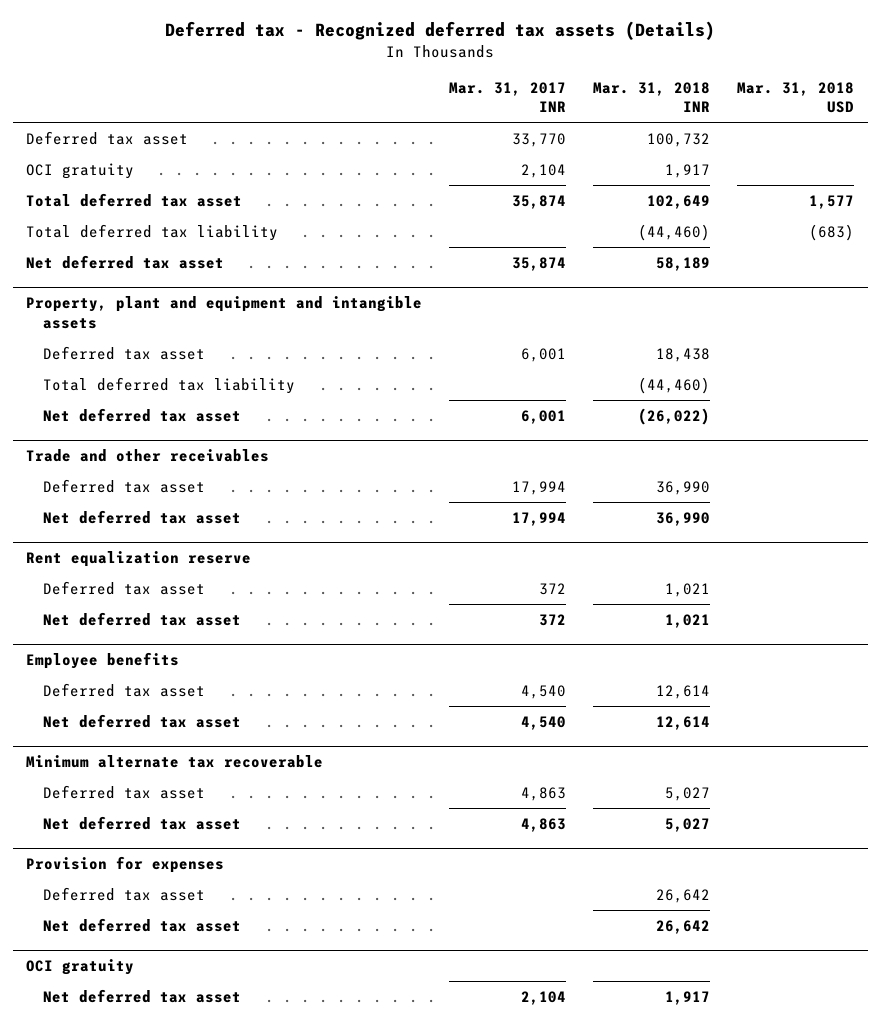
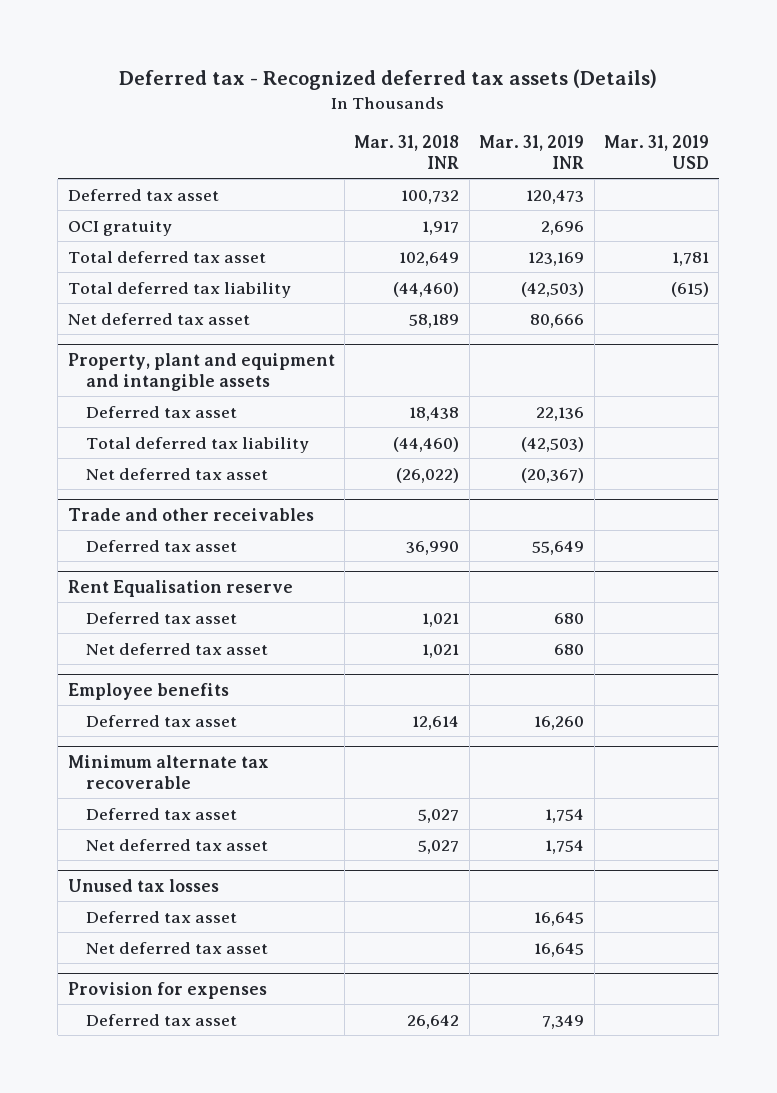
[449,81,567,113] Mar. 31, 2017 INR -> none
[737,81,855,114] Mar. 31, 2018 USD -> none
none -> [479,135,585,169] Mar. 31, 2019 INR
none -> [604,135,710,169] Mar. 31, 2019 USD
[42,509,241,524] Net deferred tax asset -> none
[26,551,252,568] Rent equalization reserve -> [67,579,293,597] Rent Equalisation reserve
[42,713,241,728] Net deferred tax asset -> none
none -> [67,878,219,892] Unused tax losses
none -> [85,910,237,923] Deferred tax asset
none -> [85,941,268,954] Net deferred tax asset
[42,917,241,932] Net deferred tax asset -> none
[26,959,135,976] OCI gratuity -> none
[42,988,241,1003] Net deferred tax asset -> none

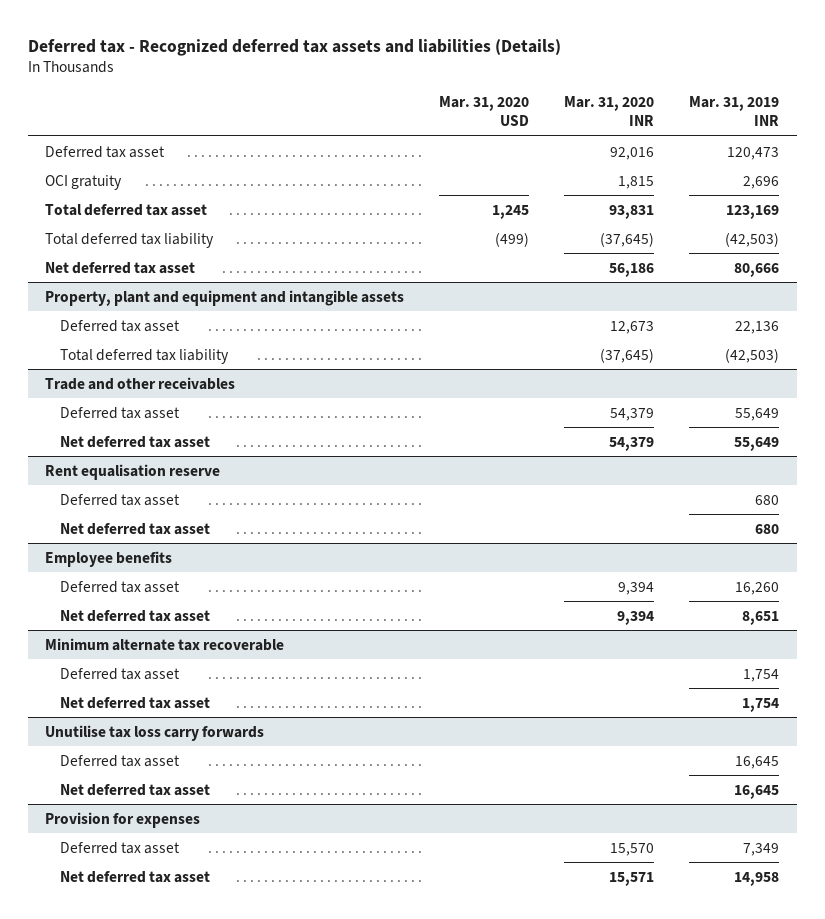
[119,69,658,91] Deferred tax - Recognized deferred tax assets (Details) -> [27,38,561,56] Deferred tax - Recognized deferred tax assets and liabilities (Details)
[354,135,460,169] Mar. 31, 2018 INR -> none
[604,135,710,169] Mar. 31, 2019 USD -> none
none -> [439,96,530,127] Mar. 31, 2020 USD
none -> [564,96,655,127] Mar. 31, 2020 INR
[85,467,268,480] Net deferred tax asset -> none
none -> [60,435,211,448] Net deferred tax asset
[67,579,293,597] Rent Equalisation reserve -> [45,463,221,480] Rent equalisation reserve
none -> [60,609,211,622] Net deferred tax asset
[67,878,219,892] Unused tax losses -> [45,724,265,741] Unutilise tax loss carry forwards
none -> [60,870,211,883] Net deferred tax asset

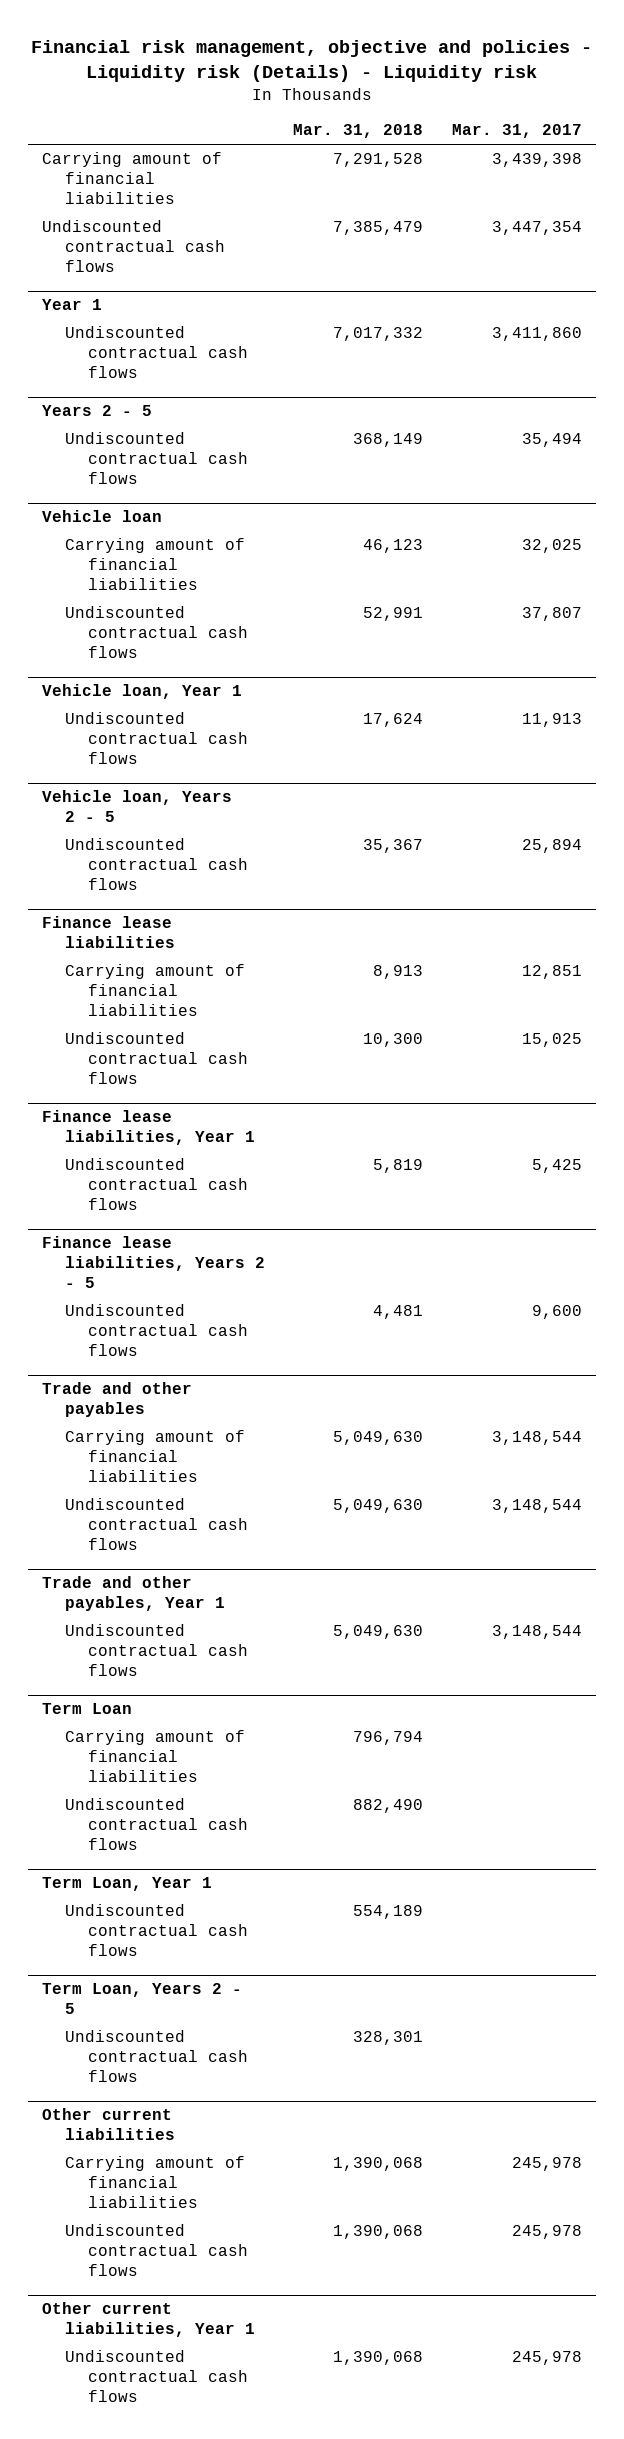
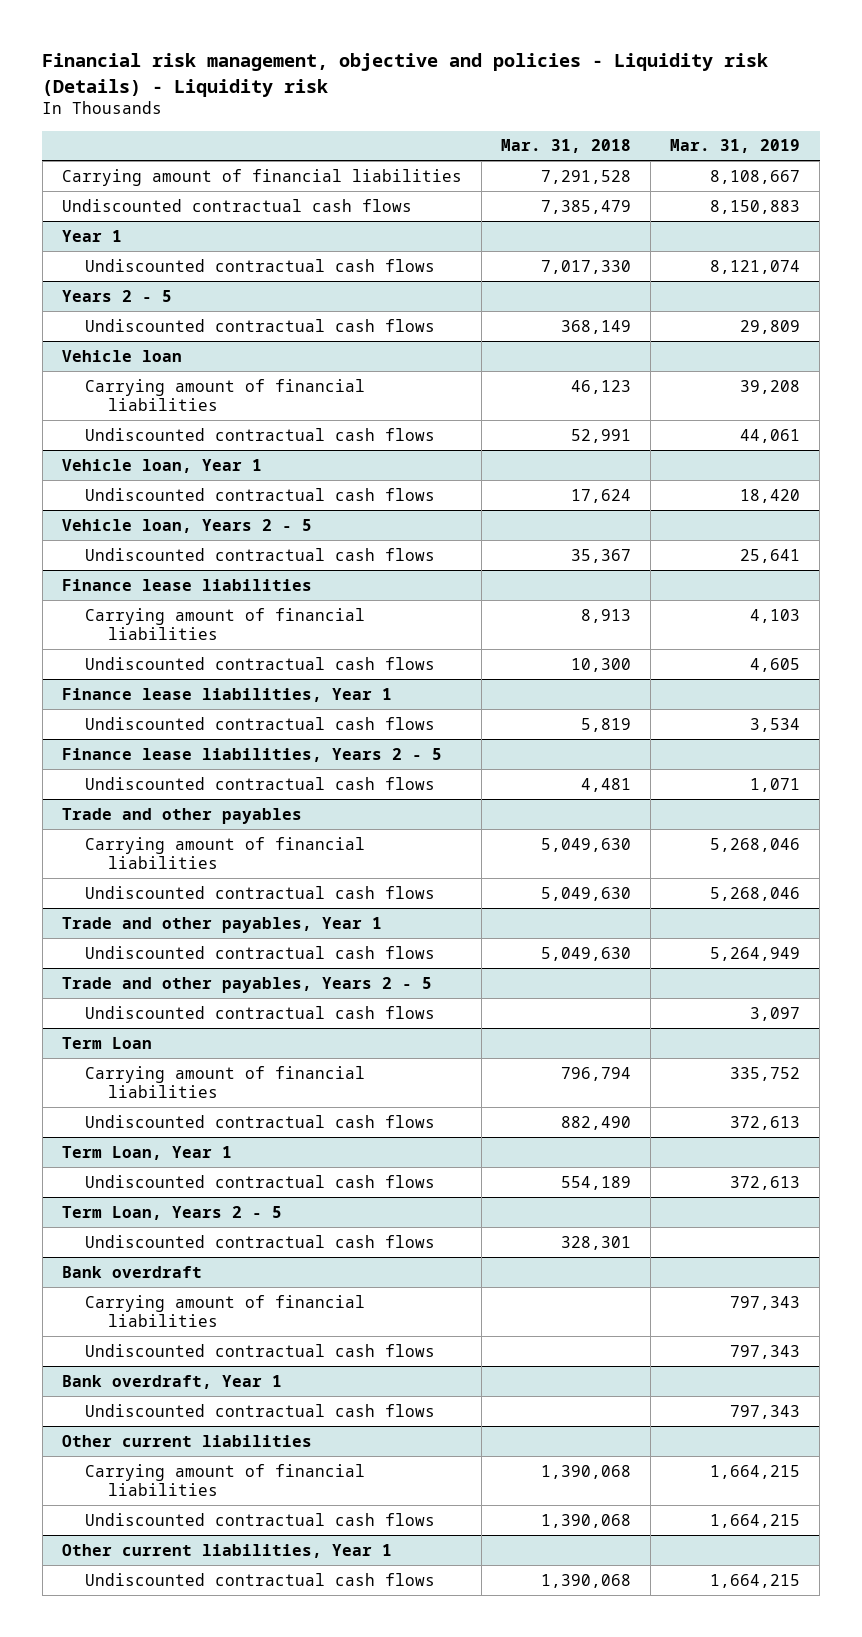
[451,124,582,139] Mar. 31, 2017 -> none
none -> [670,139,801,154] Mar. 31, 2019
[333,327,424,342] 7,017,332 -> [541,259,632,274] 7,017,330
none -> [61,976,432,993] Trade and other payables, Years 2 - 5
none -> [84,1005,435,1019] Undiscounted contractual cash flows
none -> [61,1265,202,1278] Bank overdraft
none -> [84,1294,365,1328] Carrying amount of financial liabilities
none -> [84,1343,435,1357] Undiscounted contractual cash flows
none -> [61,1374,282,1389] Bank overdraft, Year 1
none -> [84,1403,435,1417] Undiscounted contractual cash flows

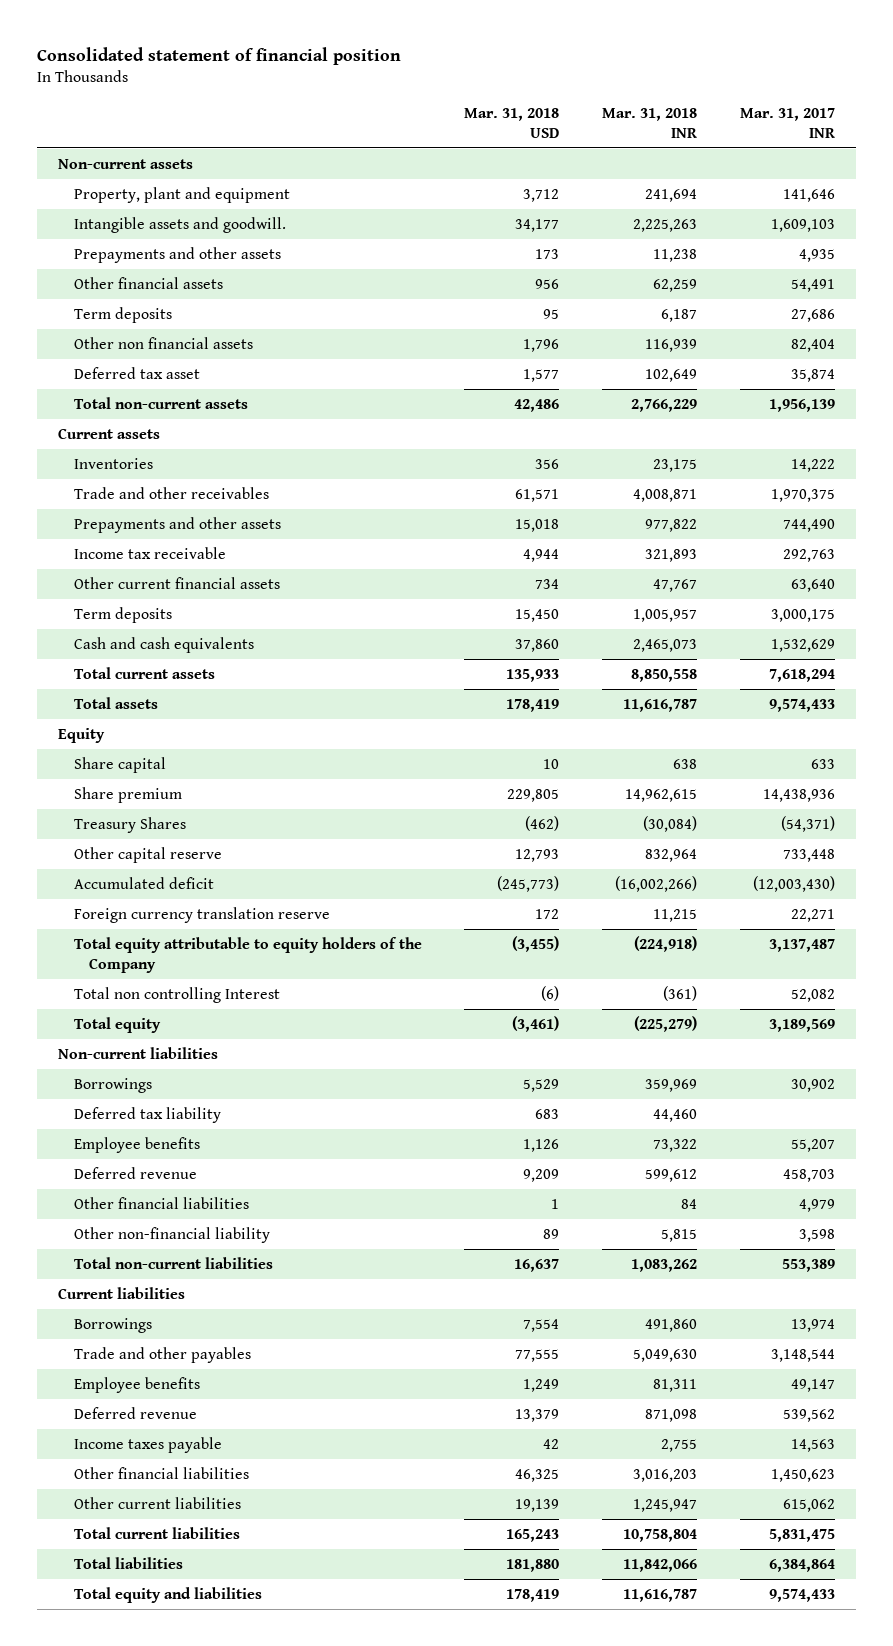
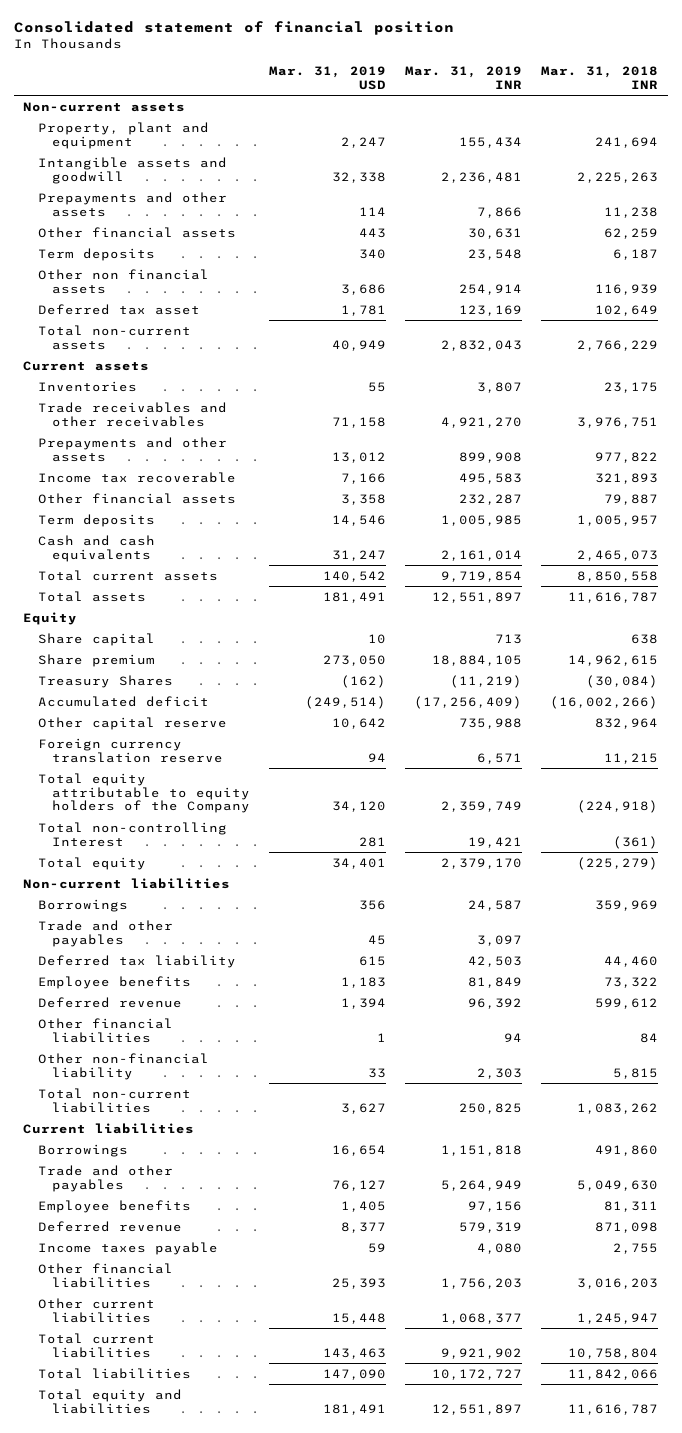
[464,107,560,138] Mar. 31, 2018 USD -> none
[739,107,835,138] Mar. 31, 2017 INR -> none
none -> [269,65,387,90] Mar. 31, 2019 USD
none -> [405,65,523,89] Mar. 31, 2019 INR
[73,217,286,234] Intangible assets and goodwill. -> [37,156,227,184] Intangible assets and goodwill
[73,487,269,500] Trade and other receivables -> [37,401,227,427] Trade receivables and other receivables
[633,489,698,503] 4,008,871 -> [577,416,659,428] 3,976,751
[73,547,226,560] Income tax receivable -> [37,471,236,483] Income tax recoverable
[73,577,280,590] Other current financial assets -> [37,492,236,504] Other financial assets
[653,579,698,593] 47,767 -> [604,493,659,505] 79,887
[73,847,222,864] Other capital reserve -> [37,716,227,730] Other capital reserve
[73,987,280,1004] Total non controlling Interest -> [37,821,227,847] Total non-controlling Interest
none -> [37,919,173,947] Trade and other payables

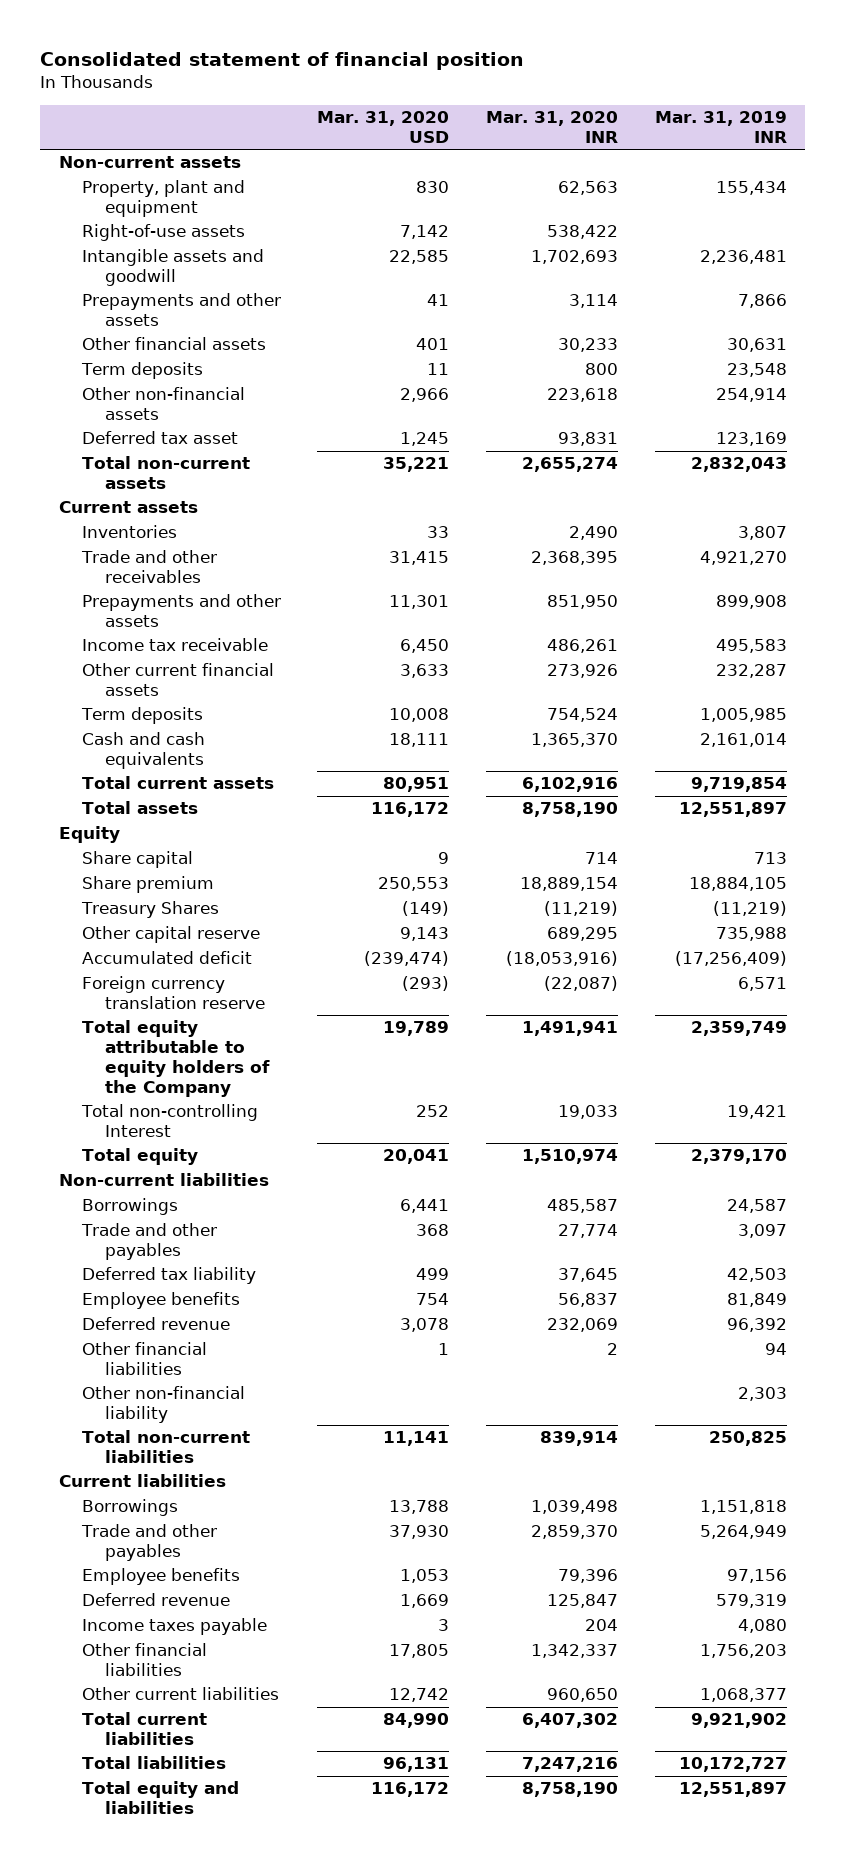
[269,65,387,90] Mar. 31, 2019 USD -> none
[541,65,659,89] Mar. 31, 2018 INR -> none
none -> [317,111,450,143] Mar. 31, 2020 USD
none -> [486,111,619,143] Mar. 31, 2020 INR
none -> [81,224,245,242] Right-of-use assets
[37,268,209,294] Other non financial assets -> [81,387,245,421] Other non-financial assets
[37,401,227,427] Trade receivables and other receivables -> [80,550,217,584] Trade and other receivables
[37,471,236,483] Income tax recoverable -> [81,638,268,652] Income tax receivable
[37,492,236,504] Other financial assets -> [81,663,274,697] Other current financial assets
[37,695,209,707] Accumulated deficit -> [81,951,252,965] Accumulated deficit

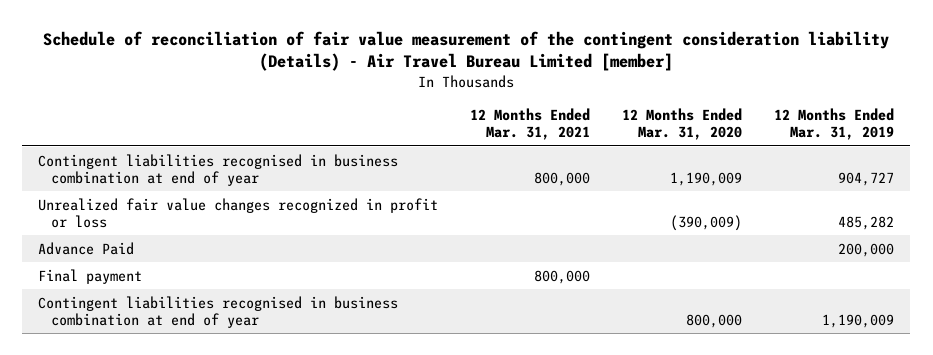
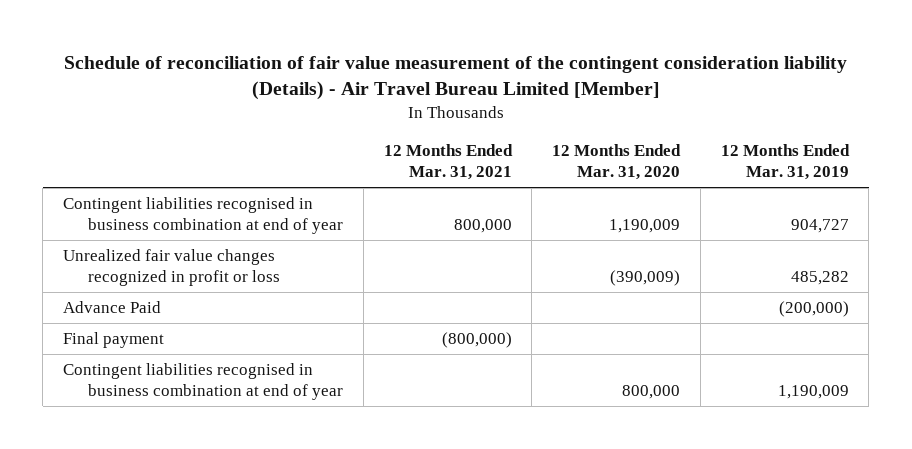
[43,30,890,72] Schedule of reconciliation of fair value measurement of the contingent consideration liability (Details) - Air Travel Bureau Limited [member] -> [63,55,847,101] Schedule of reconciliation of fair value measurement of the contingent consideration liability (Details) - Air Travel Bureau Limited [Member]
[838,242,895,257] 200,000 -> [778,301,849,318] (200,000)
[534,269,591,284] 800,000 -> [441,332,512,349] (800,000)

